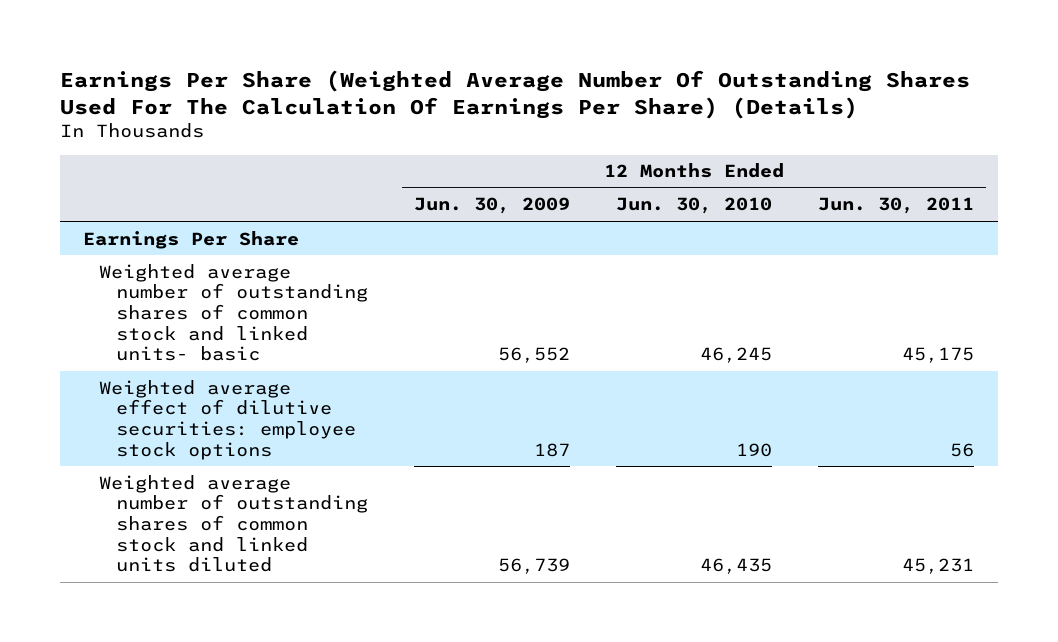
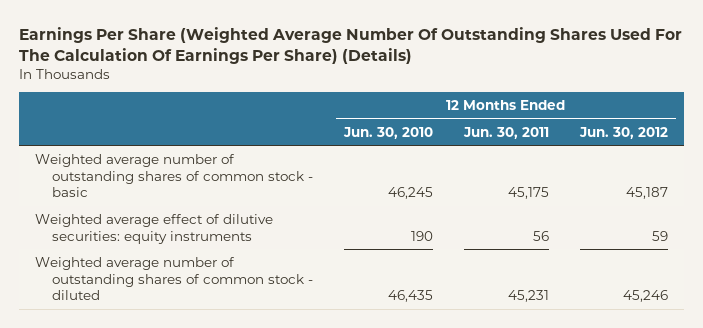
[413,197,570,215] Jun. 30, 2009 -> none
none -> [579,126,669,139] Jun. 30, 2012
[83,230,300,249] Earnings Per Share -> none
[99,263,368,362] Weighted average number of outstanding shares of common stock and linked units- basic -> [34,153,313,198] Weighted average number of outstanding shares of common stock - basic
[99,379,356,460] Weighted average effect of dilutive securities: employee stock options -> [34,213,273,244] Weighted average effect of dilutive securities: equity instruments
[99,474,368,573] Weighted average number of outstanding shares of common stock and linked units diluted -> [34,256,313,301] Weighted average number of outstanding shares of common stock - diluted

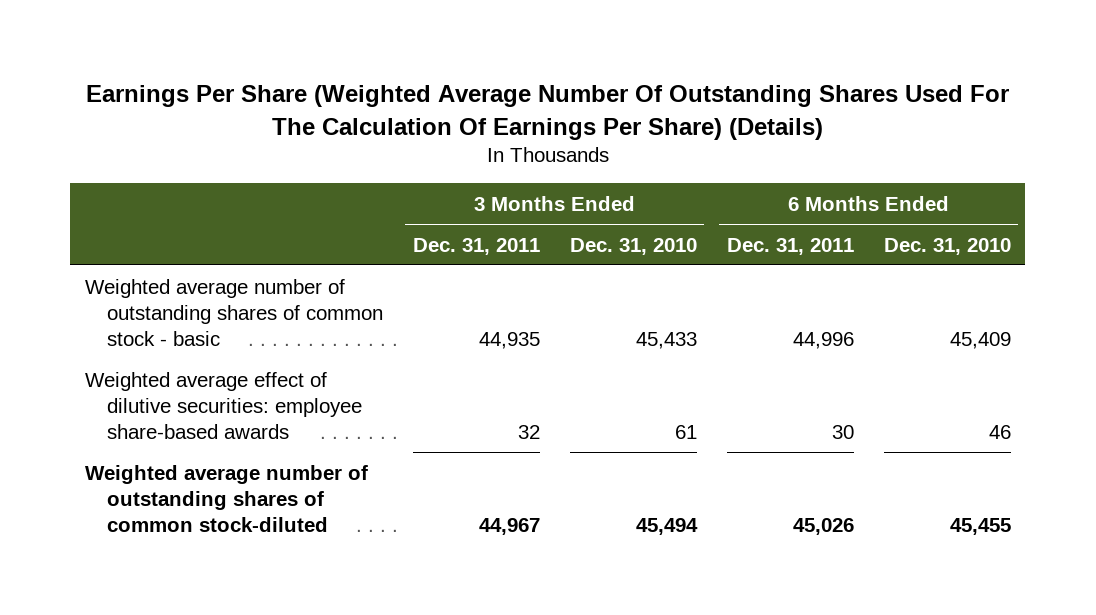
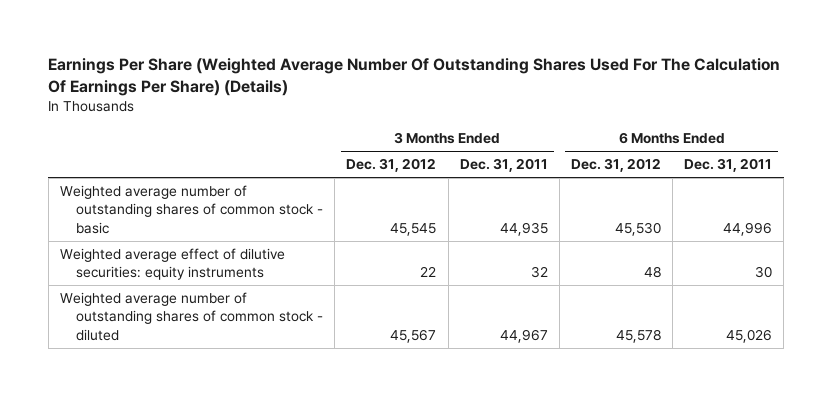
[569,237,697,255] Dec. 31, 2010 -> none
[883,237,1011,255] Dec. 31, 2010 -> none
none -> [346,158,437,173] Dec. 31, 2012
none -> [571,158,662,173] Dec. 31, 2012
[85,371,362,439] Weighted average effect of dilutive securities: employee share-based awards -> [59,248,285,281] Weighted average effect of dilutive securities: equity instruments
[85,464,369,532] Weighted average number of outstanding shares of common stock-diluted -> [59,292,324,341] Weighted average number of outstanding shares of common stock - diluted

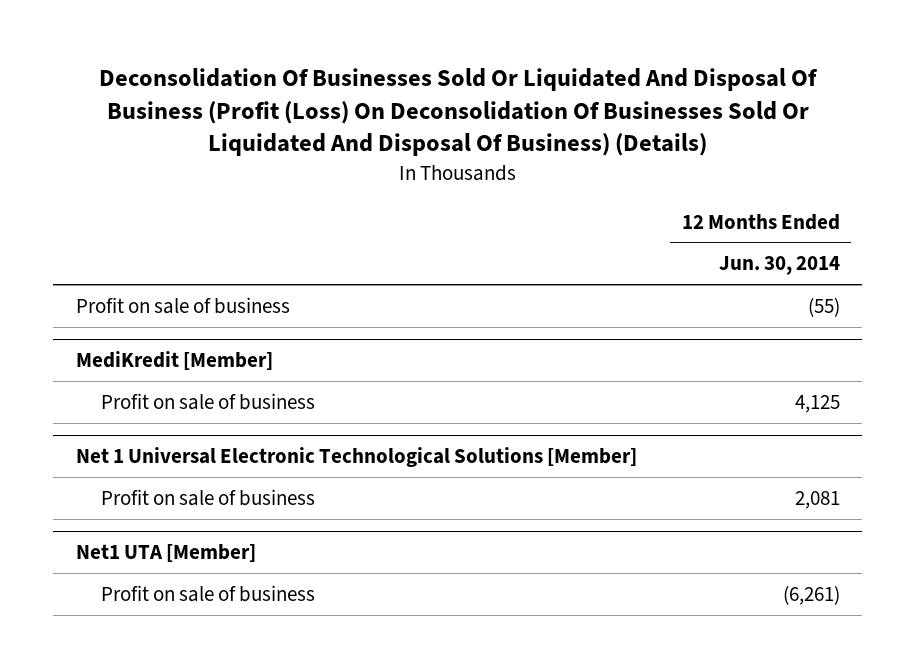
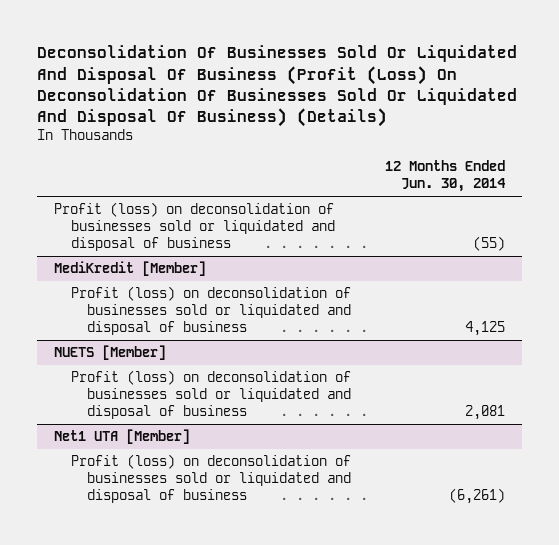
[75,296,290,314] Profit on sale of business -> [54,202,335,252] Profit (loss) on deconsolidation of businesses sold or liquidated and disposal of business
[100,392,315,410] Profit on sale of business -> [70,286,351,336] Profit (loss) on deconsolidation of businesses sold or liquidated and disposal of business
[75,447,637,468] Net 1 Universal Electronic Technological Solutions [Member] -> [54,345,167,361] NUETS [Member]
[100,488,315,506] Profit on sale of business -> [70,370,351,420] Profit (loss) on deconsolidation of businesses sold or liquidated and disposal of business
[100,584,315,602] Profit on sale of business -> [70,454,351,504] Profit (loss) on deconsolidation of businesses sold or liquidated and disposal of business

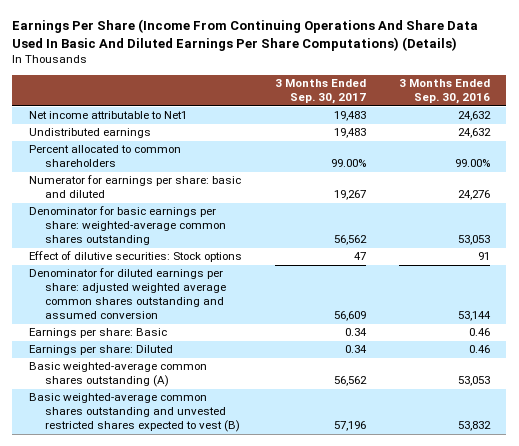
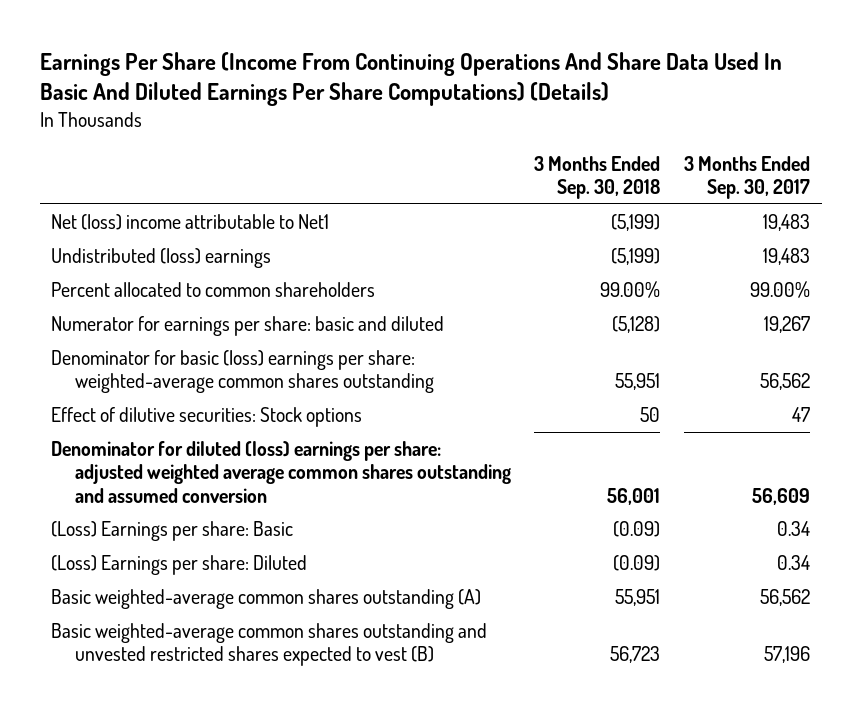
[398,79,490,105] 3 Months Ended Sep. 30, 2016 -> none
none -> [534,155,661,199] 3 Months Ended Sep. 30, 2018
[28,111,187,120] Net income attributable to Net1 -> [51,214,330,231] Net (loss) income attributable to Net1
[28,128,151,139] Undistributed earnings -> [51,248,272,269] Undistributed (loss) earnings
[28,206,227,246] Denominator for basic earnings per share: weighted-average common shares outstanding -> [51,350,435,394] Denominator for basic (loss) earnings per share: weighted-average common shares outstanding
[28,268,227,320] Denominator for diluted earnings per share: adjusted weighted average common shares outstanding and assumed conversion -> [51,441,512,503] Denominator for diluted (loss) earnings per share: adjusted weighted average common shares outstanding and assumed conversion
[28,328,167,339] Earnings per share: Basic -> [51,521,294,542] (Loss) Earnings per share: Basic
[28,345,173,356] Earnings per share: Diluted -> [51,555,308,576] (Loss) Earnings per share: Diluted

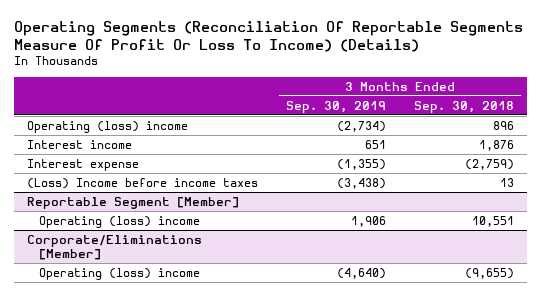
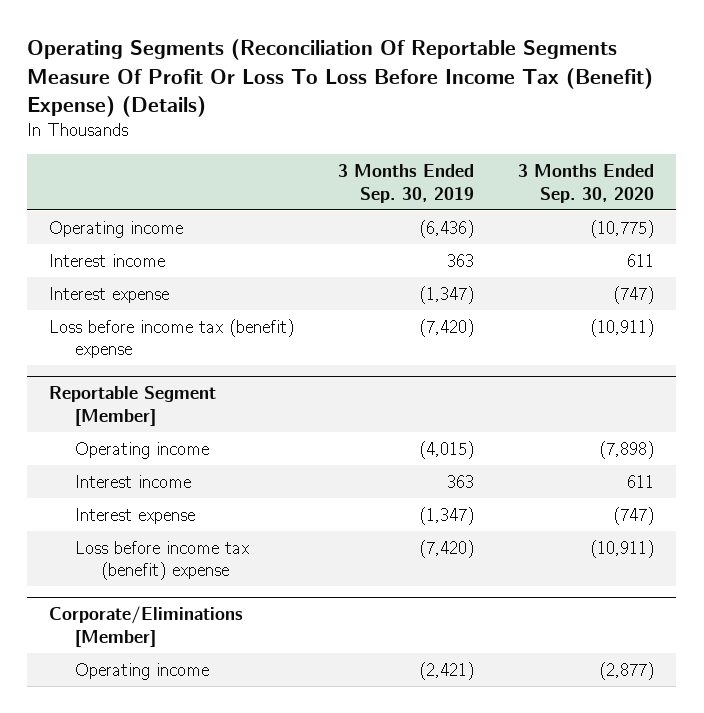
[13,20,523,52] Operating Segments (Reconciliation Of Reportable Segments Measure Of Profit Or Loss To Income) (Details) -> [27,39,654,117] Operating Segments (Reconciliation Of Reportable Segments Measure Of Profit Or Loss To Loss Before Income Tax (Benefit) Expense) (Details)
[413,100,514,113] Sep. 30, 2018 -> none
none -> [518,163,655,203] 3 Months Ended Sep. 30, 2020
[27,120,189,133] Operating (loss) income -> [49,220,184,238] Operating income
[337,120,387,132] (2,734) -> [419,219,475,238] (6,436)
[365,139,387,149] 651 -> [447,253,475,267] 363
[337,158,387,170] (1,355) -> [419,285,475,304] (1,347)
[27,177,259,189] (Loss) Income before income taxes -> [49,318,295,359] Loss before income tax (benefit) expense
[337,177,387,189] (3,438) -> [419,318,475,337] (7,420)
[38,215,200,228] Operating (loss) income -> [75,441,210,459] Operating income
[351,215,387,227] 1,906 -> [419,440,475,459] (4,015)
none -> [75,474,192,488] Interest income
none -> [75,507,196,524] Interest expense
none -> [75,540,250,581] Loss before income tax (benefit) expense
[38,267,200,280] Operating (loss) income -> [75,662,210,680] Operating income
[337,267,387,279] (4,640) -> [419,661,475,680] (2,421)

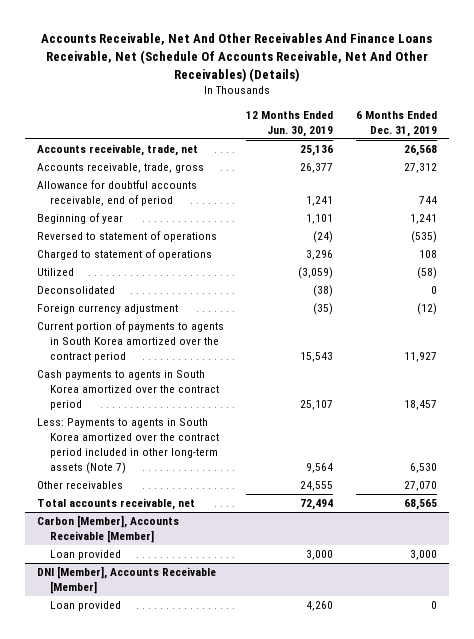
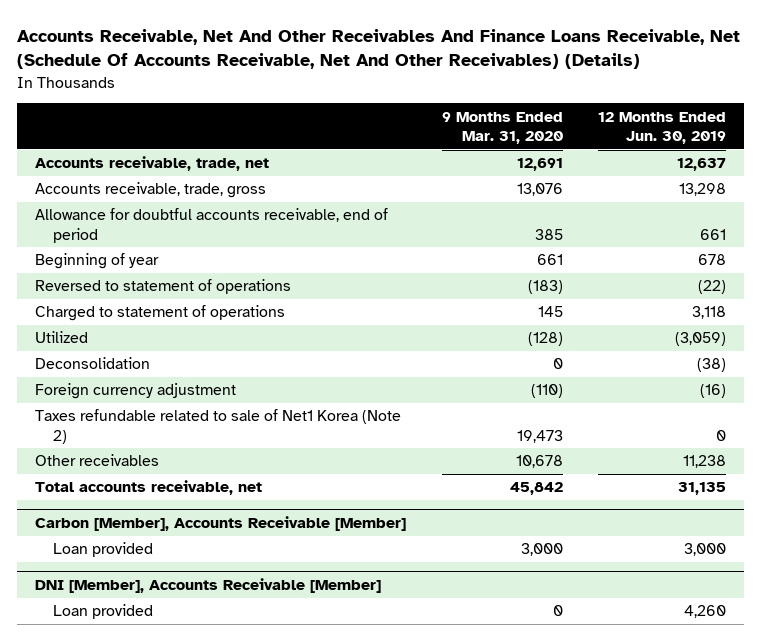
[356,110,438,137] 6 Months Ended Dec. 31, 2019 -> none
none -> [441,111,563,145] 9 Months Ended Mar. 31, 2020
[300,145,334,157] 25,136 -> [677,158,727,172] 12,637
[300,163,334,174] 26,377 -> [679,183,727,197] 13,298
[306,196,334,207] 1,241 -> [700,228,727,240] 661
[306,214,334,225] 1,101 -> [698,254,727,266] 678
[313,231,334,244] (24) -> [698,280,727,295] (22)
[306,250,334,261] 3,296 -> [692,306,727,320] 3,118
[36,321,224,363] Current portion of payments to agents in South Korea amortized over the contract period -> none
[36,370,220,411] Cash payments to agents in South Korea amortized over the contract period -> none
[36,418,220,474] Less: Payments to agents in South Korea amortized over the contract period included in other long-term assets (Note 7) -> none
[36,286,115,295] Deconsolidated -> [35,357,151,370] Deconsolidation
[313,303,334,316] (35) -> [700,384,727,399] (16)
none -> [35,409,402,444] Taxes refundable related to sale of Net1 Korea (Note 2)
[300,481,334,492] 24,555 -> [683,455,727,469] 11,238
[300,499,334,511] 72,494 -> [678,482,727,496] 31,135

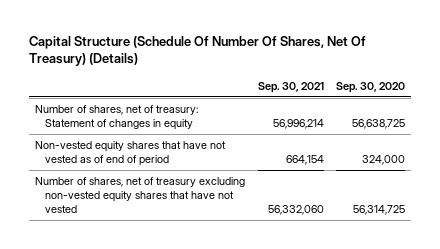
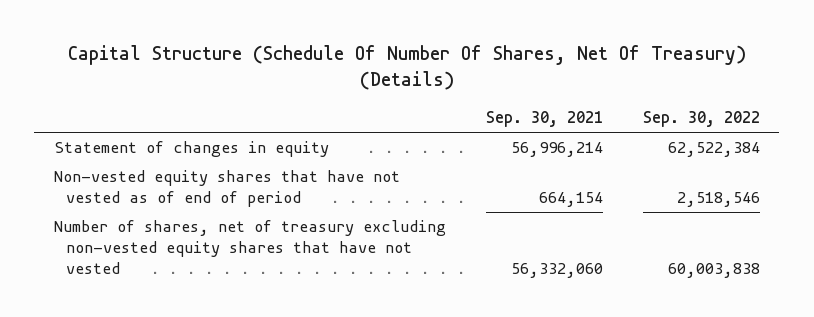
[335,81,405,93] Sep. 30, 2020 -> none
none -> [642,111,760,128] Sep. 30, 2022
[35,105,199,131] Number of shares, net of treasury: Statement of changes in equity -> [54,141,330,158] Statement of changes in equity

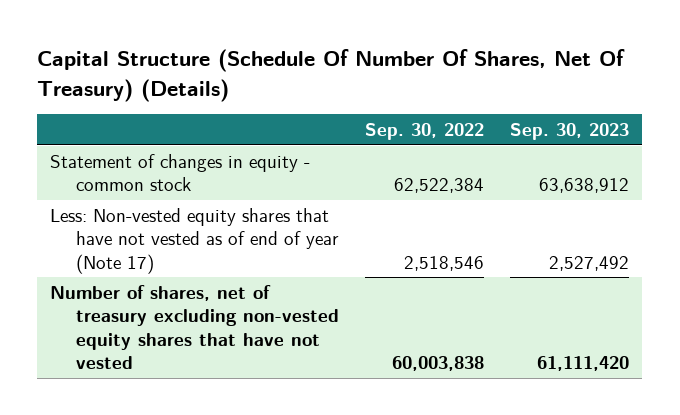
[485,111,603,128] Sep. 30, 2021 -> none
none -> [510,123,630,141] Sep. 30, 2023
[54,141,330,158] Statement of changes in equity -> [50,153,311,192] Statement of changes in equity - common stock
[54,170,401,208] Non-vested equity shares that have not vested as of end of period -> [50,207,340,274] Less: Non-vested equity shares that have not vested as of end of year (Note 17)

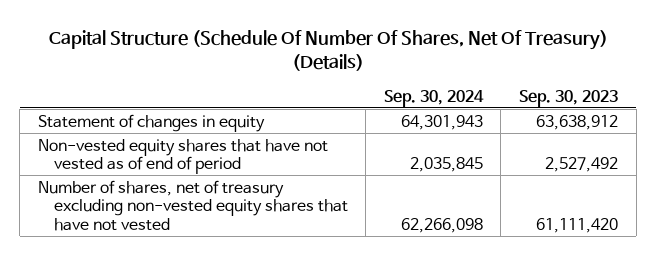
[365,123,485,141] Sep. 30, 2022 -> none
none -> [383,89,484,107] Sep. 30, 2024
[50,153,311,192] Statement of changes in equity - common stock -> [37,113,265,132] Statement of changes in equity
[50,207,340,274] Less: Non-vested equity shares that have not vested as of end of year (Note 17) -> [37,138,328,175] Non-vested equity shares that have not vested as of end of period

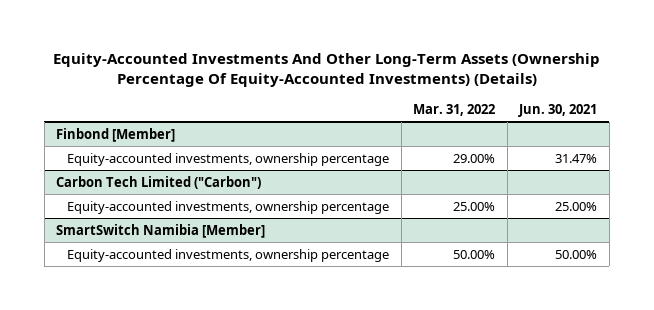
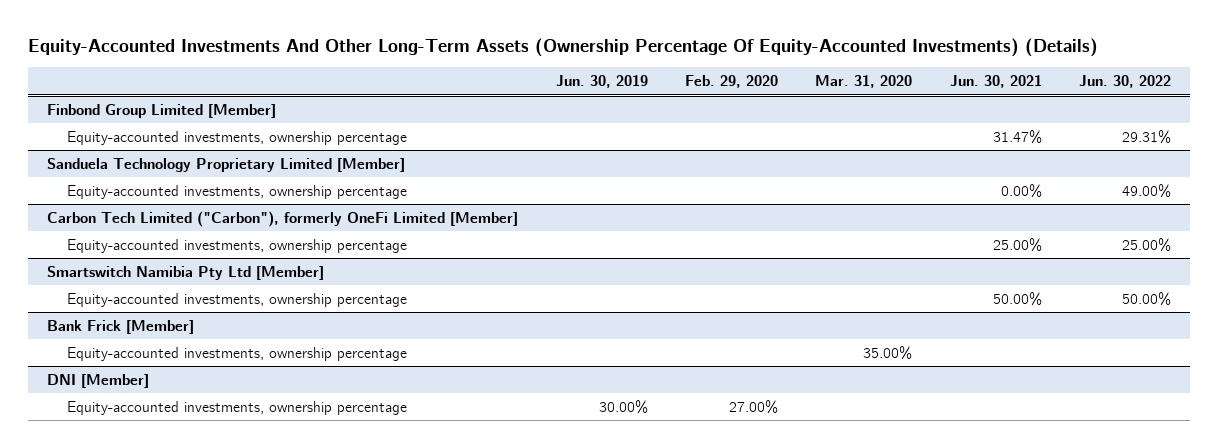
[413,103,496,116] Mar. 31, 2022 -> none
none -> [555,75,648,89] Jun. 30, 2019
none -> [684,75,778,89] Feb. 29, 2020
none -> [815,75,913,89] Mar. 31, 2020
none -> [1078,75,1171,89] Jun. 30, 2022
[56,127,176,142] Finbond [Member] -> [47,103,277,118] Finbond Group Limited [Member]
none -> [47,157,406,172] Sanduela Technology Proprietary Limited [Member]
none -> [67,184,408,199] Equity-accounted investments, ownership percentage
[56,175,262,189] Carbon Tech Limited ("Carbon") -> [47,210,519,227] Carbon Tech Limited ("Carbon"), formerly OneFi Limited [Member]
[56,223,266,238] SmartSwitch Namibia [Member] -> [47,265,325,280] Smartswitch Namibia Pty Ltd [Member]
none -> [47,319,195,334] Bank Frick [Member]
none -> [67,346,408,361] Equity-accounted investments, ownership percentage
none -> [47,373,150,388] DNI [Member]
none -> [67,400,408,415] Equity-accounted investments, ownership percentage

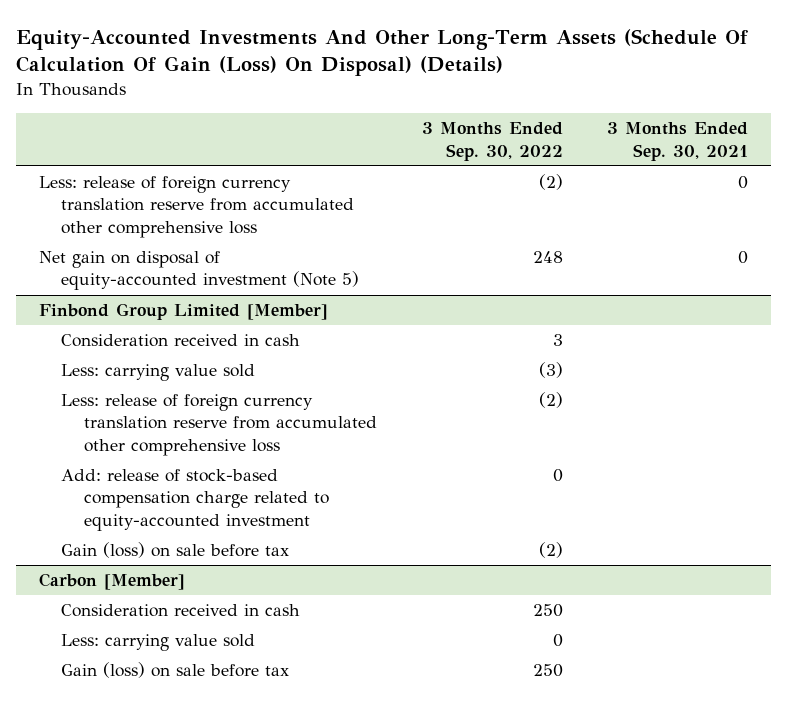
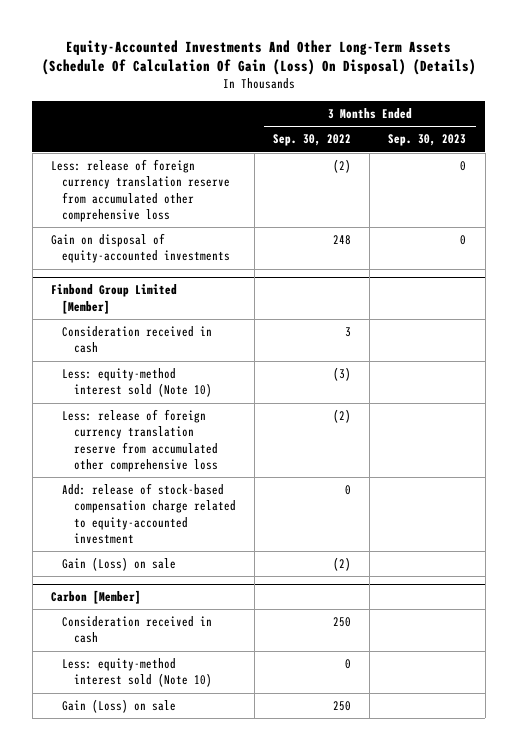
[607,122,749,161] 3 Months Ended Sep. 30, 2021 -> none
none -> [388,134,467,147] Sep. 30, 2023
[38,251,360,291] Net gain on disposal of equity-accounted investment (Note 5) -> [50,233,231,264] Gain on disposal of equity-accounted investments
[61,364,256,382] Less: carrying value sold -> [62,368,212,398] Less: equity-method interest sold (Note 10)
[61,542,290,559] Gain (loss) on sale before tax -> [62,557,177,572] Gain (Loss) on sale
[61,634,256,652] Less: carrying value sold -> [62,658,212,688] Less: equity-method interest sold (Note 10)
[61,662,290,679] Gain (loss) on sale before tax -> [62,699,177,714] Gain (Loss) on sale

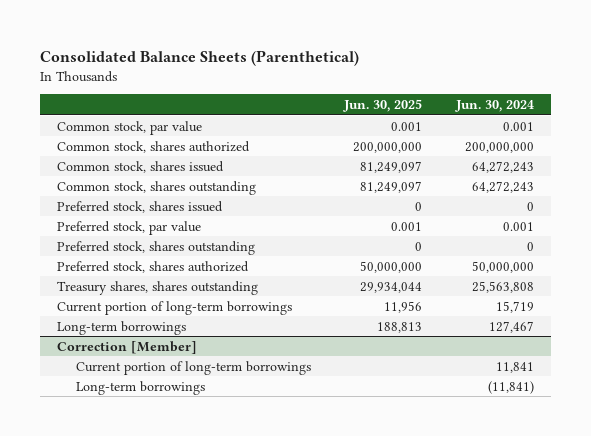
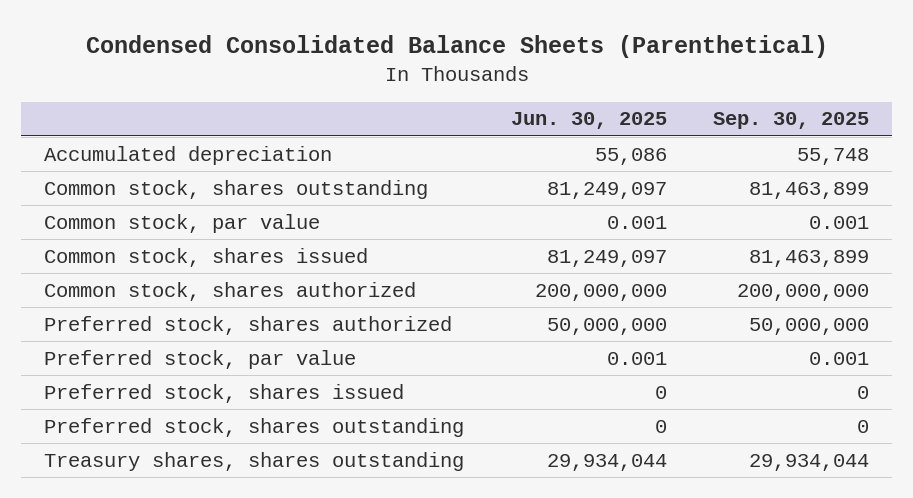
[40,49,360,66] Consolidated Balance Sheets (Parenthetical) -> [85,35,828,59] Condensed Consolidated Balance Sheets (Parenthetical)
[454,100,534,113] Jun. 30, 2024 -> none
none -> [713,112,870,130] Sep. 30, 2025
none -> [44,145,333,165] Accumulated depreciation
[57,180,257,195] Common stock, shares outstanding -> [44,179,429,199] Common stock, shares outstanding
[57,140,251,153] Common stock, shares authorized -> [44,281,417,301] Common stock, shares authorized
[57,260,250,273] Preferred stock, shares authorized -> [44,315,453,335] Preferred stock, shares authorized
[57,200,224,213] Preferred stock, shares issued -> [44,383,405,403] Preferred stock, shares issued
[57,300,293,315] Current portion of long-term borrowings -> none
[57,320,187,335] Long-term borrowings -> none
[57,340,198,354] Correction [Member] -> none
[75,360,311,375] Current portion of long-term borrowings -> none
[75,380,205,395] Long-term borrowings -> none

